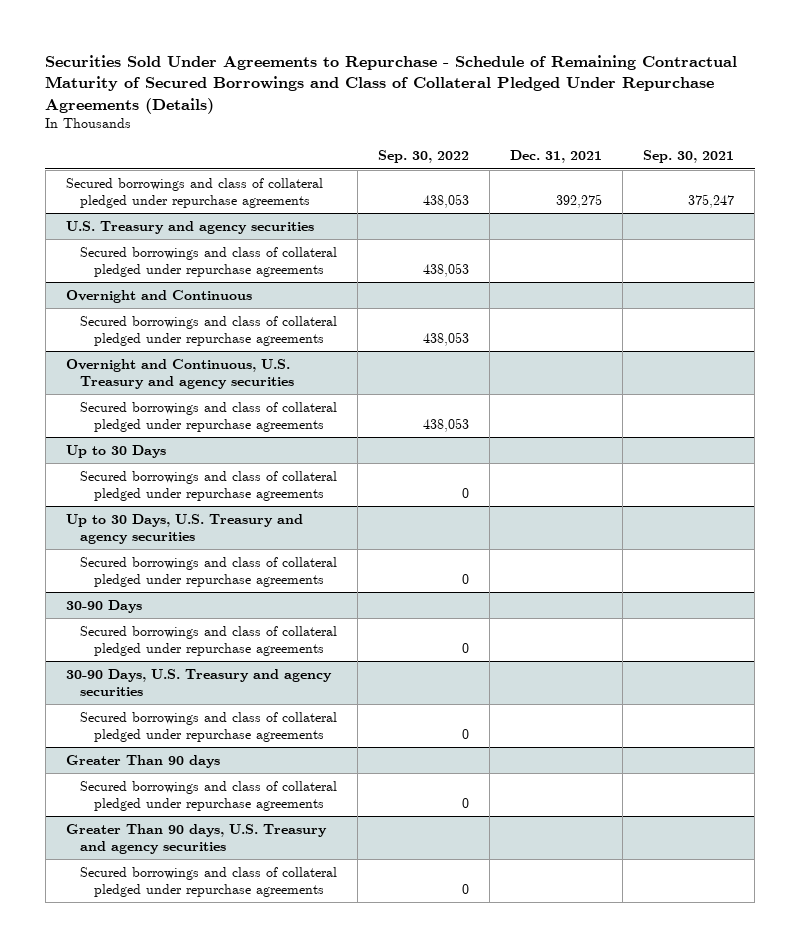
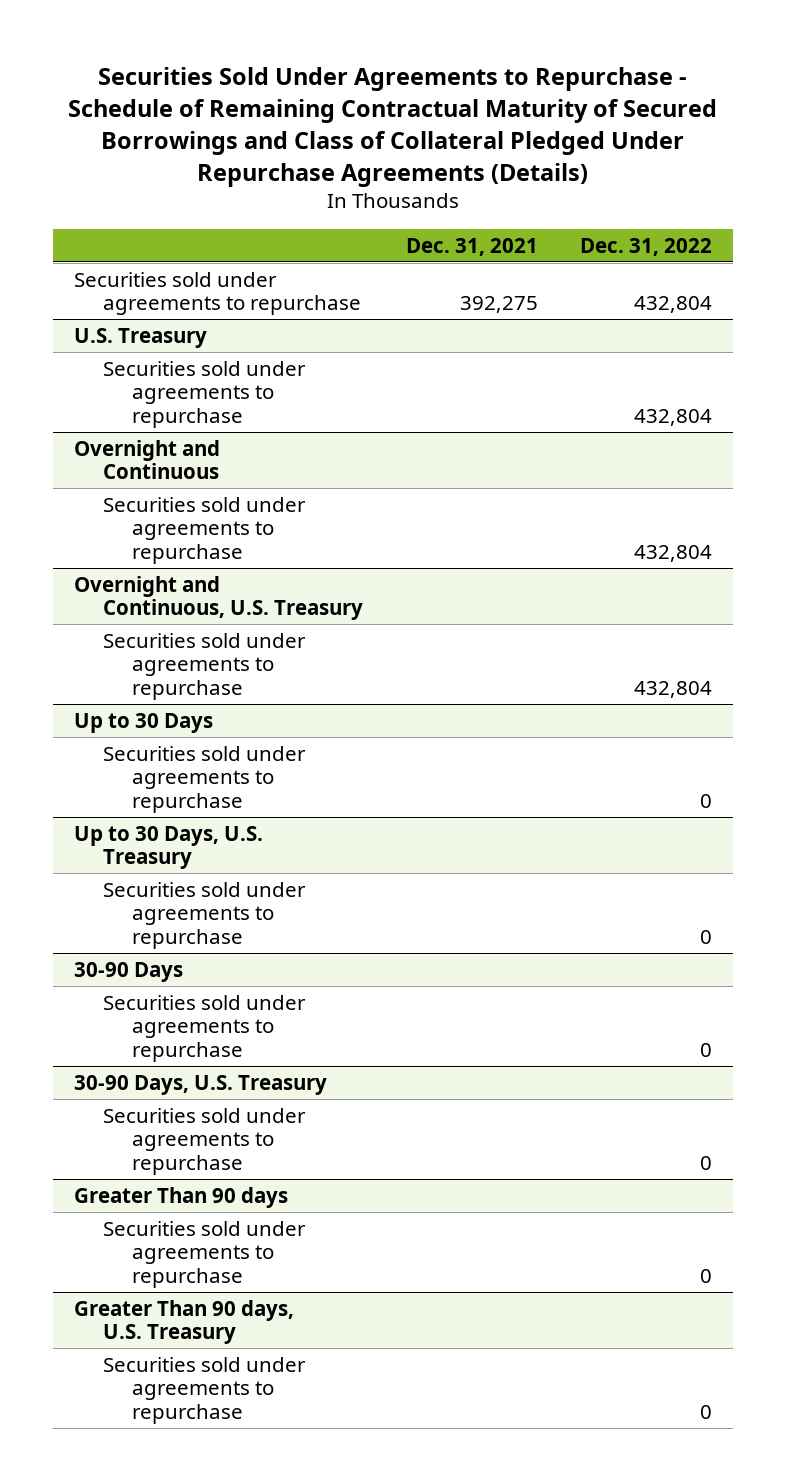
[378,150,470,164] Sep. 30, 2022 -> none
[643,150,735,164] Sep. 30, 2021 -> none
none -> [580,237,713,256] Dec. 31, 2022
[65,177,323,208] Secured borrowings and class of collateral pledged under repurchase agreements -> [74,271,361,316] Securities sold under agreements to repurchase
[65,220,314,234] U.S. Treasury and agency securities -> [74,327,208,348] U.S. Treasury
[80,246,338,277] Secured borrowings and class of collateral pledged under repurchase agreements -> [102,360,306,429] Securities sold under agreements to repurchase
[80,315,338,346] Secured borrowings and class of collateral pledged under repurchase agreements -> [102,496,306,565] Securities sold under agreements to repurchase
[65,358,295,389] Overnight and Continuous, U.S. Treasury and agency securities -> [74,575,363,621] Overnight and Continuous, U.S. Treasury
[80,401,338,432] Secured borrowings and class of collateral pledged under repurchase agreements -> [102,632,306,701] Securities sold under agreements to repurchase
[80,470,338,501] Secured borrowings and class of collateral pledged under repurchase agreements -> [102,745,306,814] Securities sold under agreements to repurchase
[65,513,303,544] Up to 30 Days, U.S. Treasury and agency securities -> [74,825,264,870] Up to 30 Days, U.S. Treasury
[80,556,338,587] Secured borrowings and class of collateral pledged under repurchase agreements -> [102,881,306,950] Securities sold under agreements to repurchase
[80,625,338,656] Secured borrowings and class of collateral pledged under repurchase agreements -> [102,994,306,1063] Securities sold under agreements to repurchase
[65,668,332,696] 30-90 Days, U.S. Treasury and agency securities -> [74,1074,328,1095] 30-90 Days, U.S. Treasury
[80,711,338,742] Secured borrowings and class of collateral pledged under repurchase agreements -> [102,1107,306,1176] Securities sold under agreements to repurchase
[80,780,338,811] Secured borrowings and class of collateral pledged under repurchase agreements -> [102,1220,306,1289] Securities sold under agreements to repurchase
[65,823,327,854] Greater Than 90 days, U.S. Treasury and agency securities -> [74,1299,295,1345] Greater Than 90 days, U.S. Treasury
[80,866,338,897] Secured borrowings and class of collateral pledged under repurchase agreements -> [102,1356,306,1425] Securities sold under agreements to repurchase

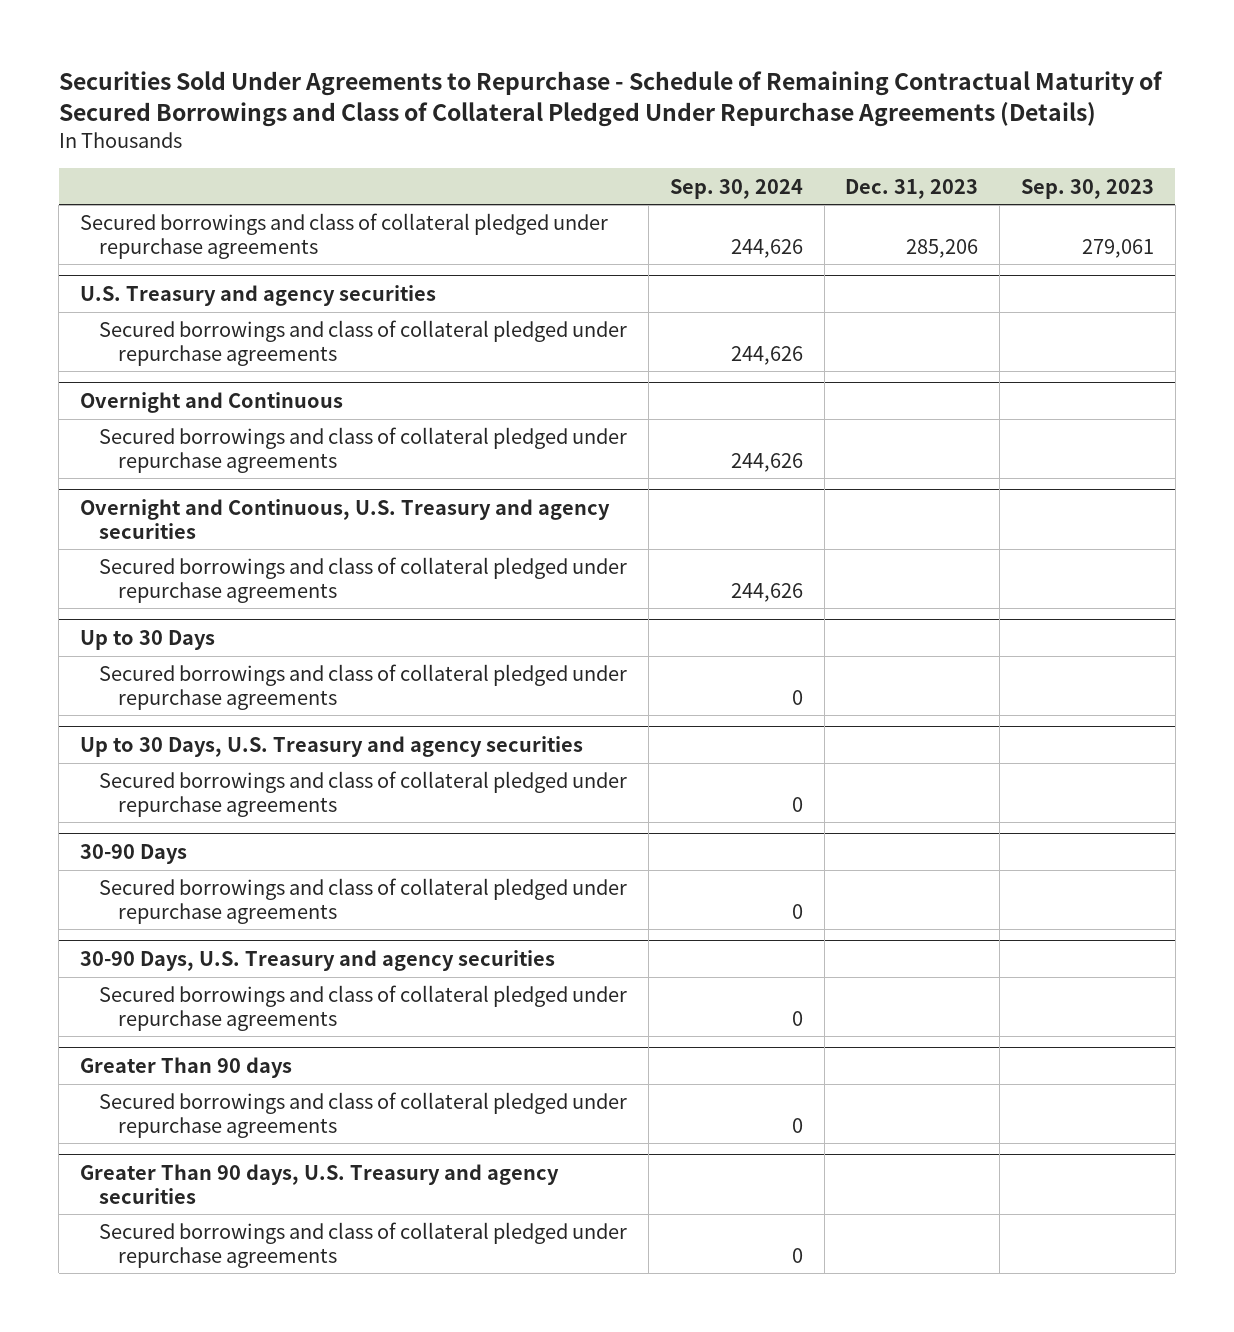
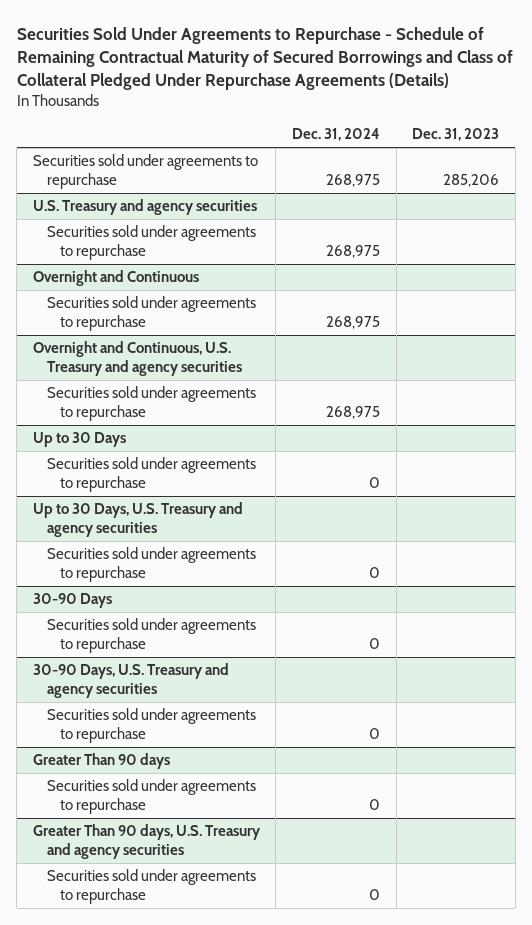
[669,178,803,199] Sep. 30, 2024 -> none
[1021,178,1155,199] Sep. 30, 2023 -> none
none -> [291,128,380,142] Dec. 31, 2024
[79,213,608,259] Secured borrowings and class of collateral pledged under repurchase agreements -> [32,154,258,190] Securities sold under agreements to repurchase
[99,320,628,366] Secured borrowings and class of collateral pledged under repurchase agreements -> [46,225,256,261] Securities sold under agreements to repurchase
[99,427,628,473] Secured borrowings and class of collateral pledged under repurchase agreements -> [46,296,256,332] Securities sold under agreements to repurchase
[99,557,628,603] Secured borrowings and class of collateral pledged under repurchase agreements -> [46,386,256,422] Securities sold under agreements to repurchase
[99,664,628,710] Secured borrowings and class of collateral pledged under repurchase agreements -> [46,457,256,493] Securities sold under agreements to repurchase
[99,771,628,817] Secured borrowings and class of collateral pledged under repurchase agreements -> [46,547,256,583] Securities sold under agreements to repurchase
[99,878,628,924] Secured borrowings and class of collateral pledged under repurchase agreements -> [46,618,256,654] Securities sold under agreements to repurchase
[99,985,628,1031] Secured borrowings and class of collateral pledged under repurchase agreements -> [46,708,256,744] Securities sold under agreements to repurchase
[99,1092,628,1138] Secured borrowings and class of collateral pledged under repurchase agreements -> [46,779,256,815] Securities sold under agreements to repurchase
[99,1222,628,1268] Secured borrowings and class of collateral pledged under repurchase agreements -> [46,869,256,905] Securities sold under agreements to repurchase

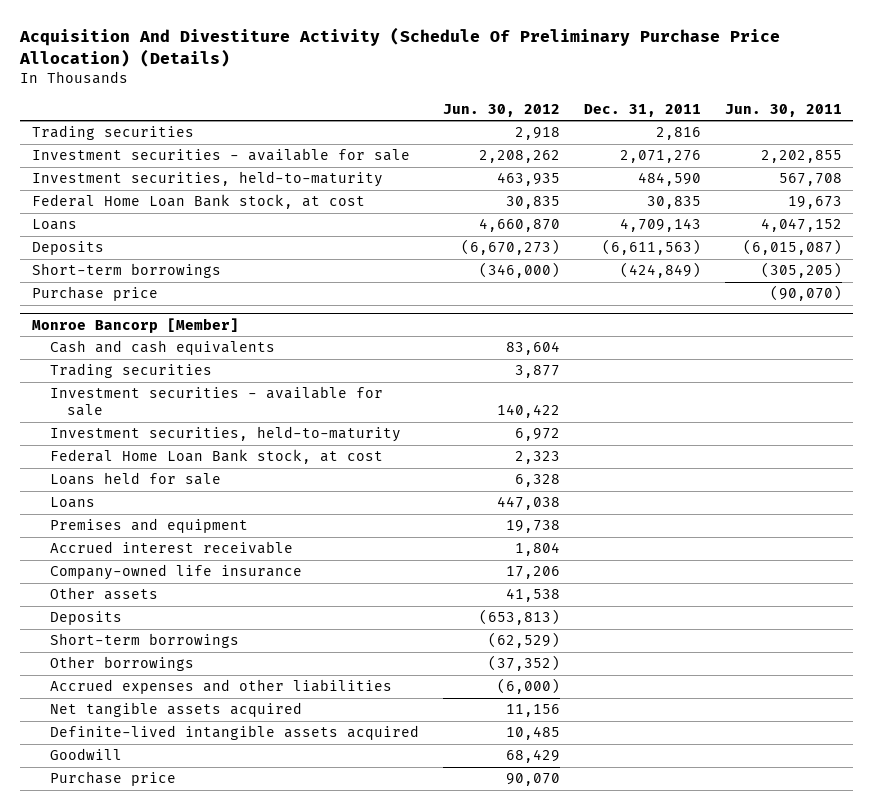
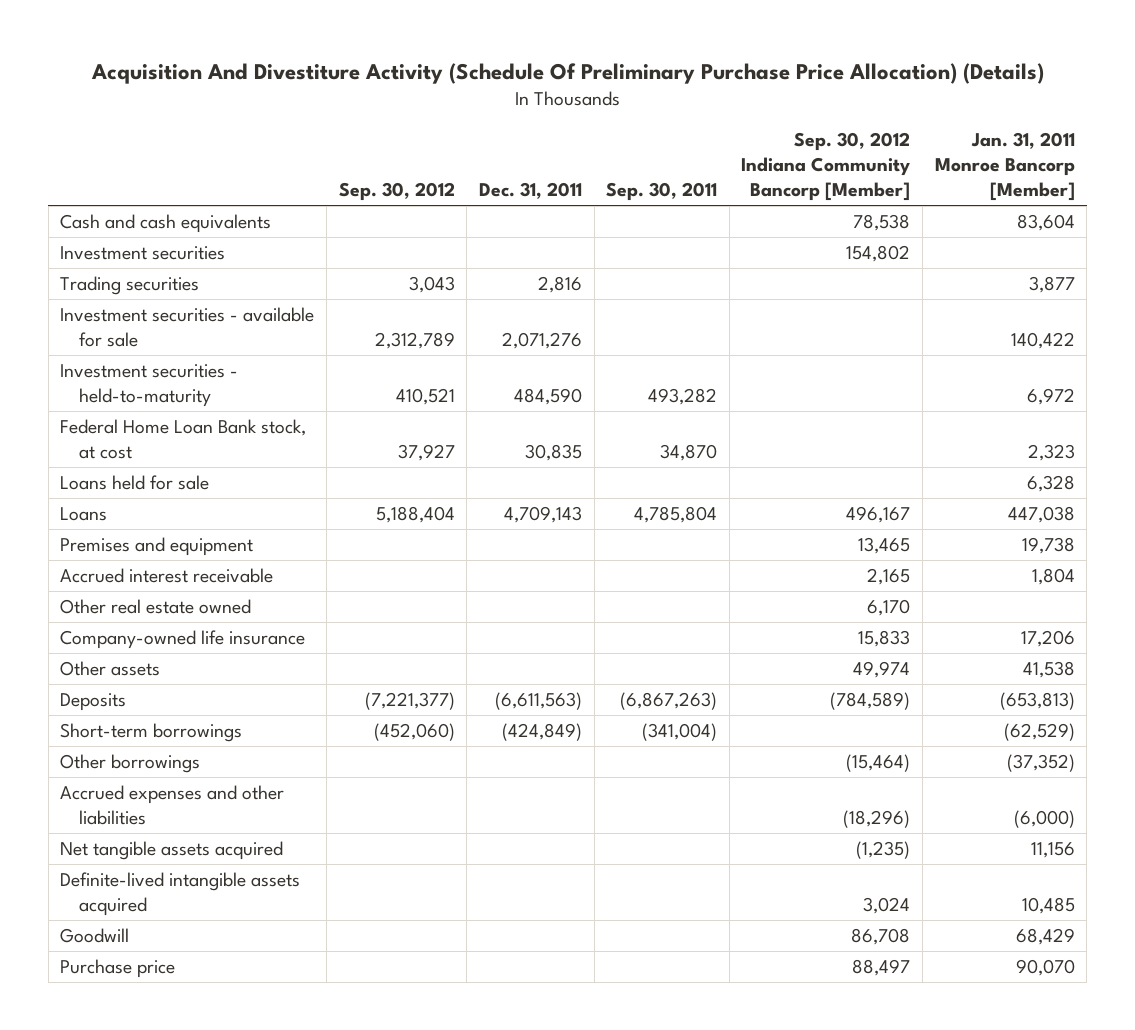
[442,103,560,117] Jun. 30, 2012 -> none
[724,103,842,117] Jun. 30, 2011 -> none
none -> [338,182,455,202] Sep. 30, 2012
none -> [606,182,718,202] Sep. 30, 2011
none -> [741,132,911,202] Sep. 30, 2012 Indiana Community Bancorp [Member]
none -> [934,132,1075,202] Jan. 31, 2011 Monroe Bancorp [Member]
none -> [60,214,272,234] Cash and cash equivalents
none -> [60,246,226,261] Investment securities
[32,171,384,188] Investment securities, held-to-maturity -> [60,364,239,408] Investment securities - held-to-maturity
none -> [60,475,210,491] Loans held for sale
none -> [60,537,254,557] Premises and equipment
none -> [60,568,274,584] Accrued interest receivable
none -> [60,599,252,615] Other real estate owned
none -> [60,630,306,650] Company-owned life insurance
none -> [60,661,161,677] Other assets
none -> [60,754,201,774] Other borrowings
none -> [60,785,285,826] Accrued expenses and other liabilities
none -> [60,841,284,861] Net tangible assets acquired
none -> [60,872,301,917] Definite-lived intangible assets acquired
none -> [60,928,130,944] Goodwill
[32,317,240,333] Monroe Bancorp [Member] -> none
[49,340,275,356] Cash and cash equivalents -> none
[49,363,212,379] Trading securities -> none
[49,386,383,417] Investment securities - available for sale -> none
[49,426,401,443] Investment securities, held-to-maturity -> none
[49,449,383,465] Federal Home Loan Bank stock, at cost -> none
[49,472,221,486] Loans held for sale -> none
[49,497,95,509] Loans -> none
[49,518,248,534] Premises and equipment -> none
[49,541,293,555] Accrued interest receivable -> none
[49,564,302,581] Company-owned life insurance -> none
[49,587,158,601] Other assets -> none
[49,611,122,626] Deposits -> none
[49,633,239,649] Short-term borrowings -> none
[49,656,194,672] Other borrowings -> none
[49,679,392,695] Accrued expenses and other liabilities -> none
[49,702,302,718] Net tangible assets acquired -> none
[49,725,419,741] Definite-lived intangible assets acquired -> none
[49,748,122,761] Goodwill -> none
[49,771,176,787] Purchase price -> none

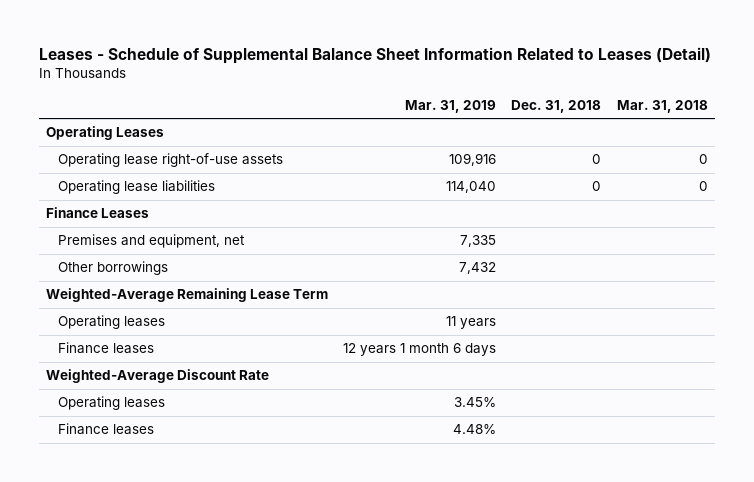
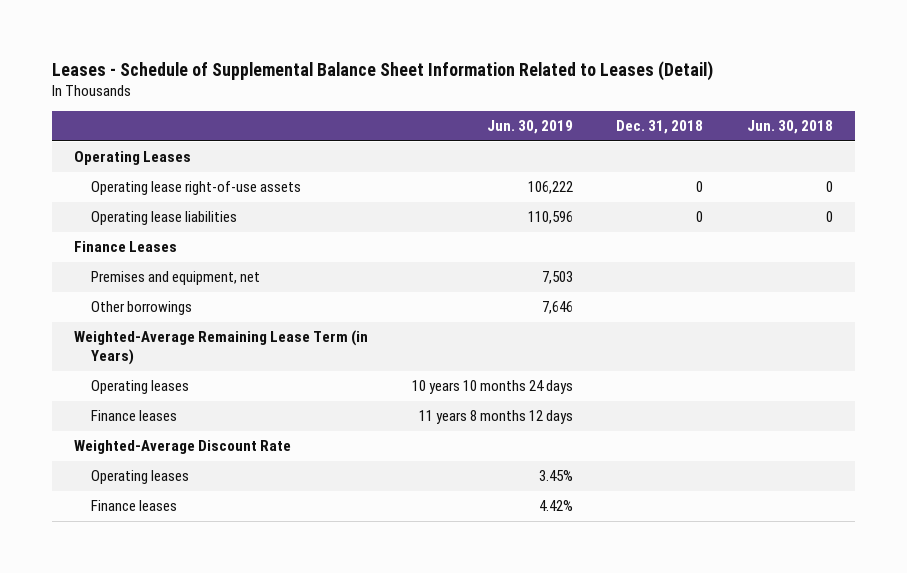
[405,99,497,113] Mar. 31, 2019 -> none
[616,99,708,113] Mar. 31, 2018 -> none
none -> [486,120,573,135] Jun. 30, 2019
none -> [746,120,833,135] Jun. 30, 2018
[46,288,329,303] Weighted-Average Remaining Lease Term -> [74,330,369,366] Weighted-Average Remaining Lease Term (in Years)

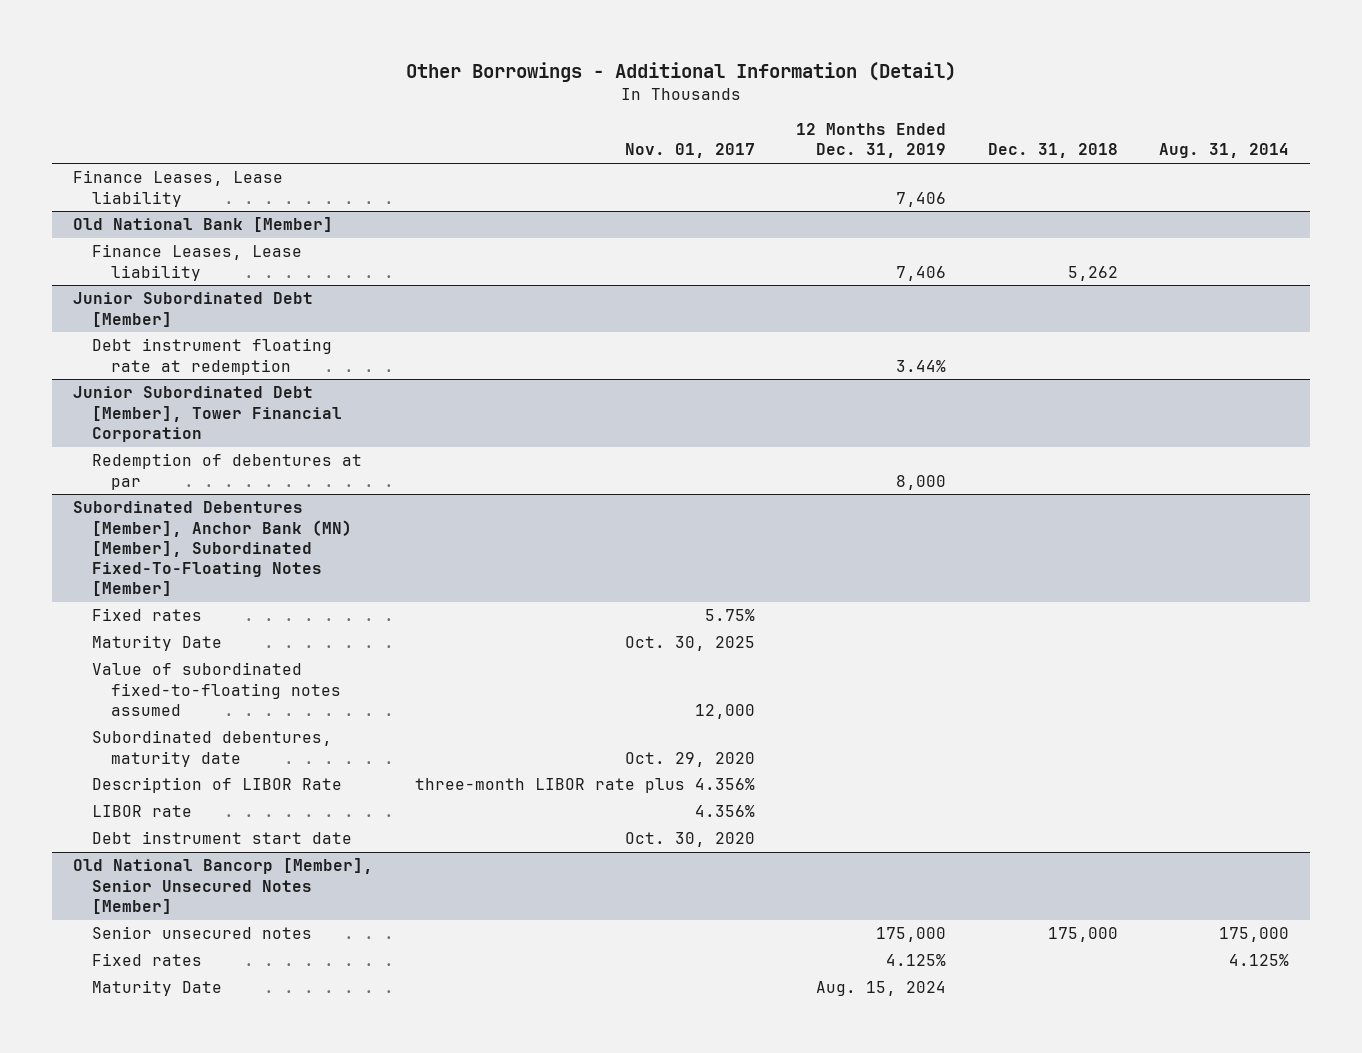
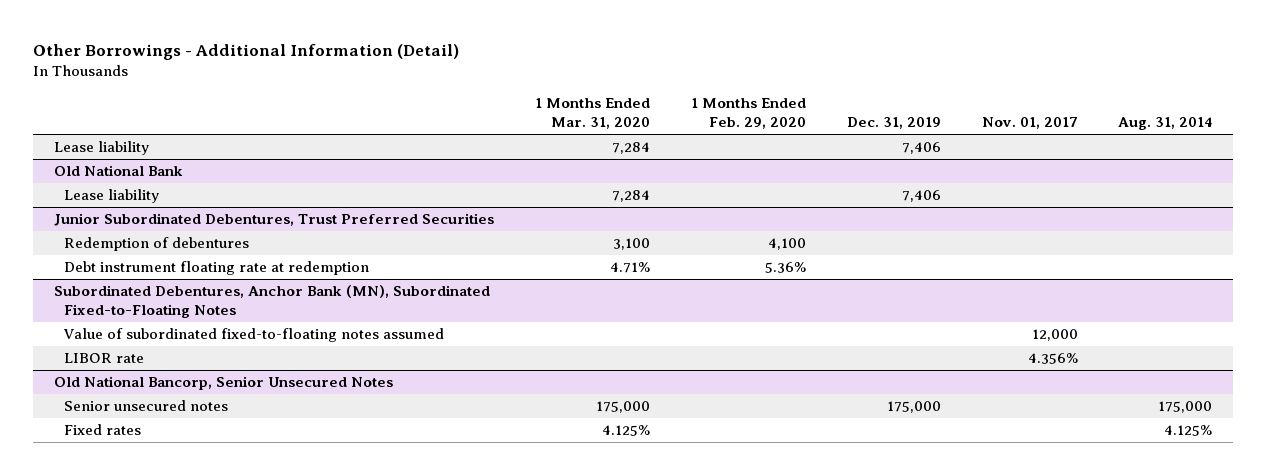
[796,123,947,159] 12 Months Ended Dec. 31, 2019 -> none
[987,143,1118,159] Dec. 31, 2018 -> none
none -> [534,98,650,129] 1 Months Ended Mar. 31, 2020
none -> [690,98,806,129] 1 Months Ended Feb. 29, 2020
none -> [846,116,941,129] Dec. 31, 2019
[73,292,314,327] Junior Subordinated Debt [Member] -> none
[92,338,333,375] Debt instrument floating rate at redemption -> none
[73,386,343,442] Junior Subordinated Debt [Member], Tower Financial Corporation -> none
[92,453,363,490] Redemption of debentures at par -> none
[92,608,203,622] Fixed rates -> none
[92,635,223,652] Maturity Date -> none
[73,170,284,207] Finance Leases, Lease liability -> [53,141,149,156] Lease liability
[73,217,334,233] Old National Bank [Member] -> [53,165,183,177] Old National Bank
[92,244,303,281] Finance Leases, Lease liability -> [64,189,160,204] Lease liability
none -> [53,213,494,227] Junior Subordinated Debentures, Trust Preferred Securities
none -> [64,237,250,252] Redemption of debentures
none -> [64,261,370,276] Debt instrument floating rate at redemption
[73,501,353,597] Subordinated Debentures [Member], Anchor Bank (MN) [Member], Subordinated Fixed-To-Floating Notes [Member] -> [53,285,490,318] Subordinated Debentures, Anchor Bank (MN), Subordinated Fixed-to-Floating Notes
[92,730,333,767] Subordinated debentures, maturity date -> none
[92,777,343,794] Description of LIBOR Rate -> none
[92,831,353,845] Debt instrument start date -> none
[73,858,374,914] Old National Bancorp [Member], Senior Unsecured Notes [Member] -> [53,376,393,391] Old National Bancorp, Senior Unsecured Notes
[92,980,223,997] Maturity Date -> none

